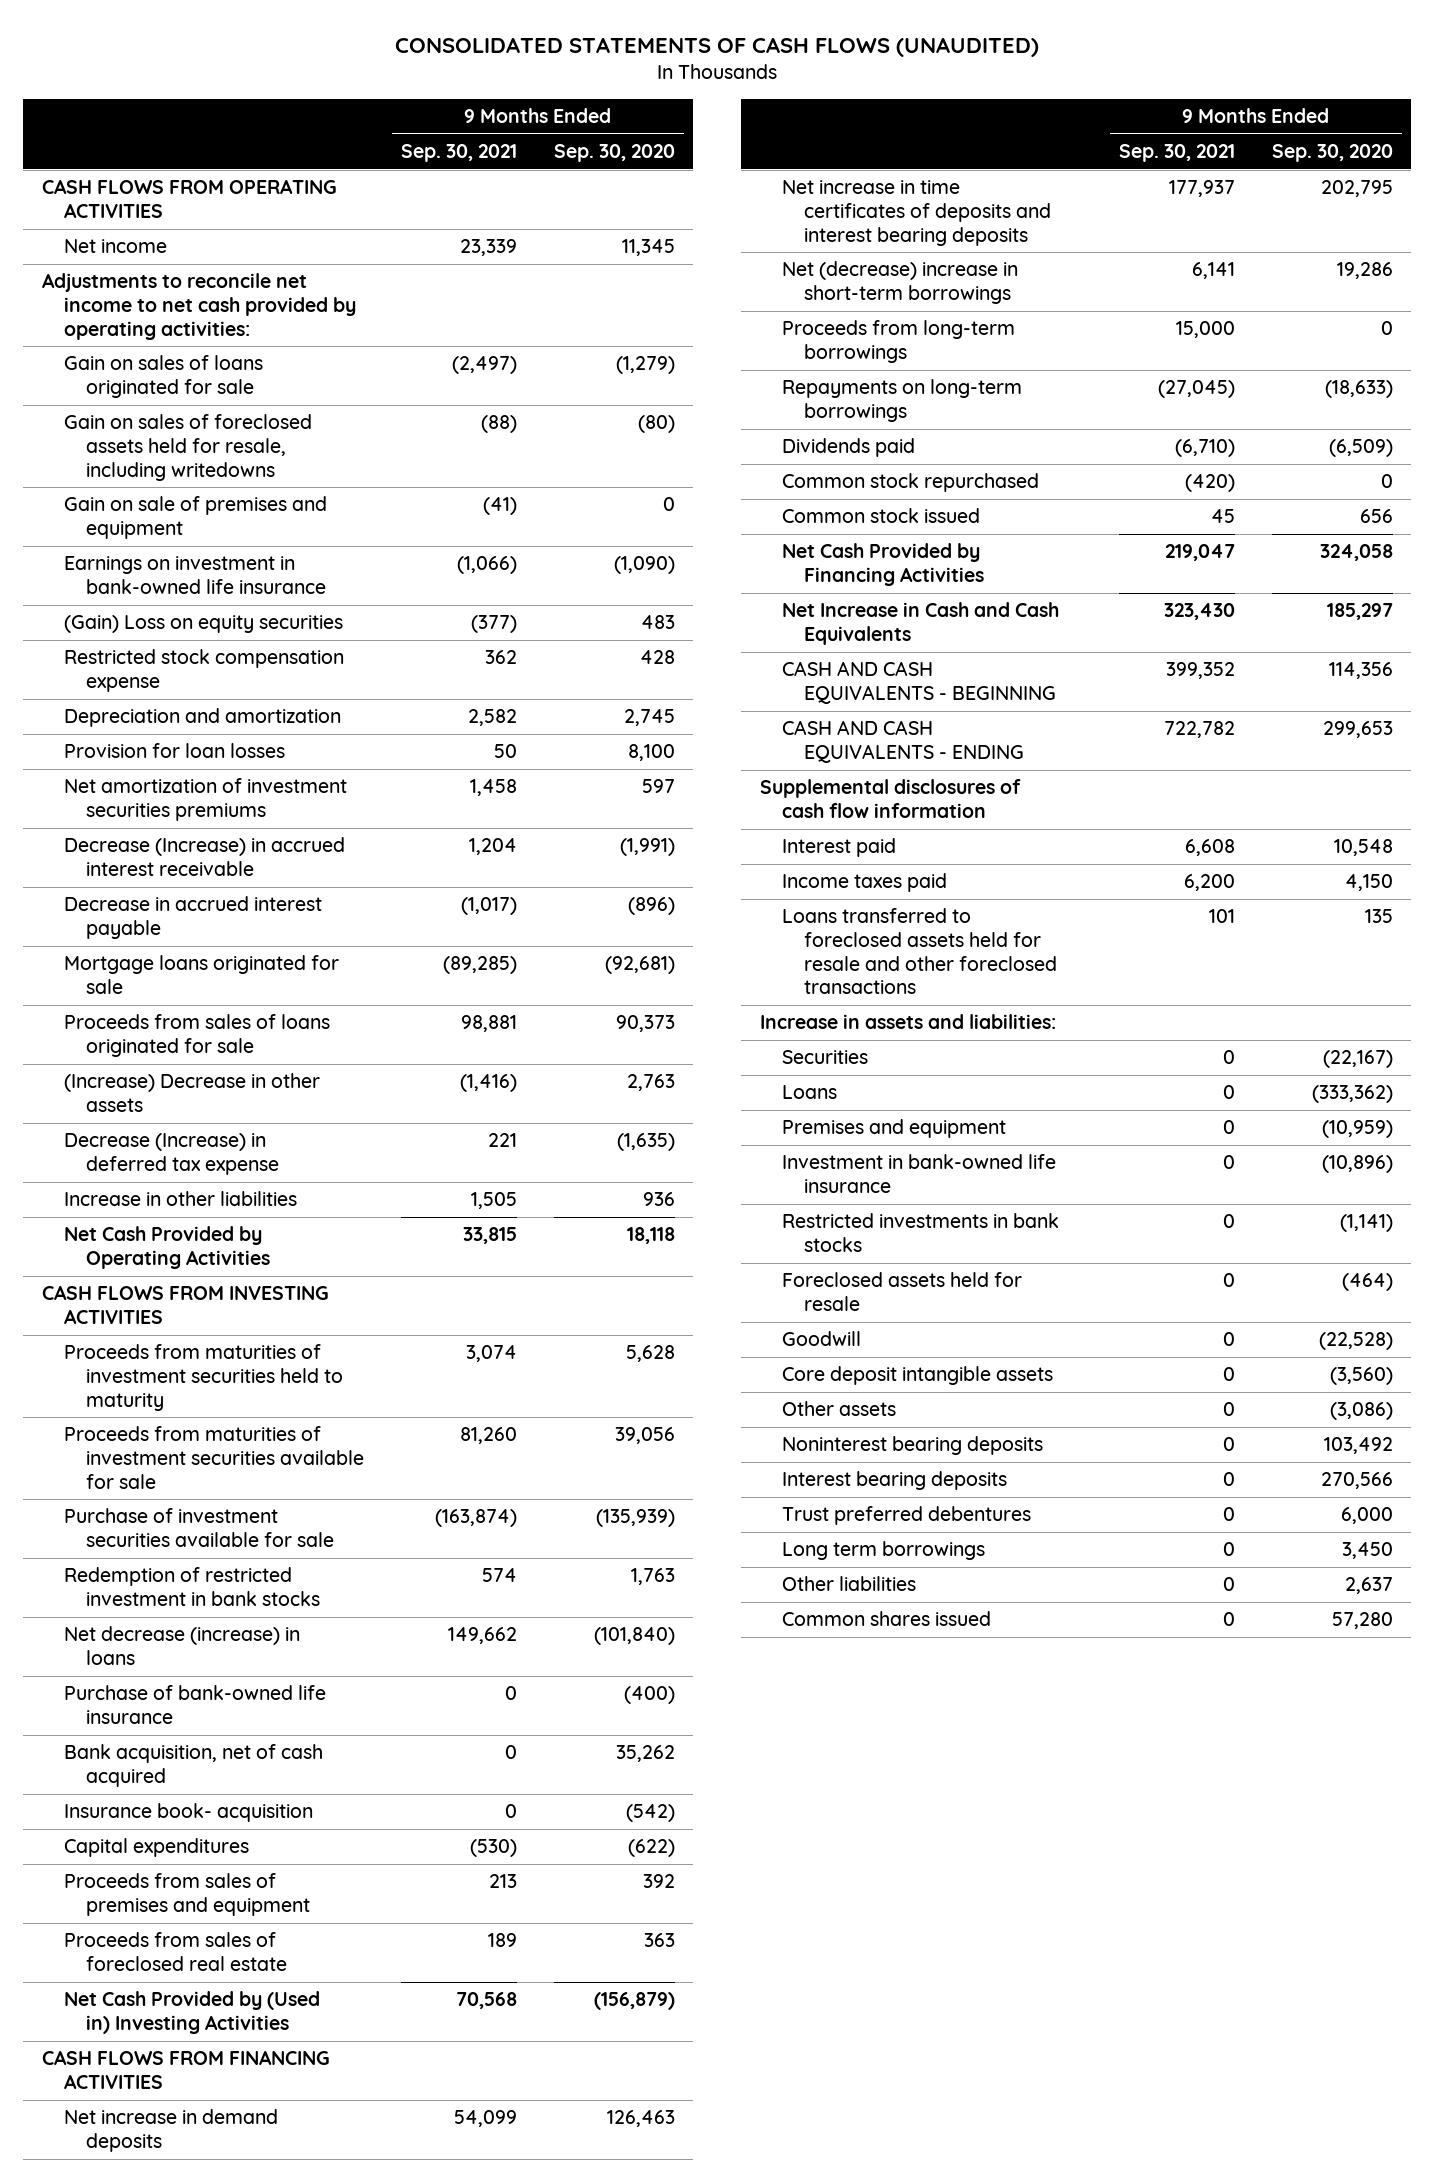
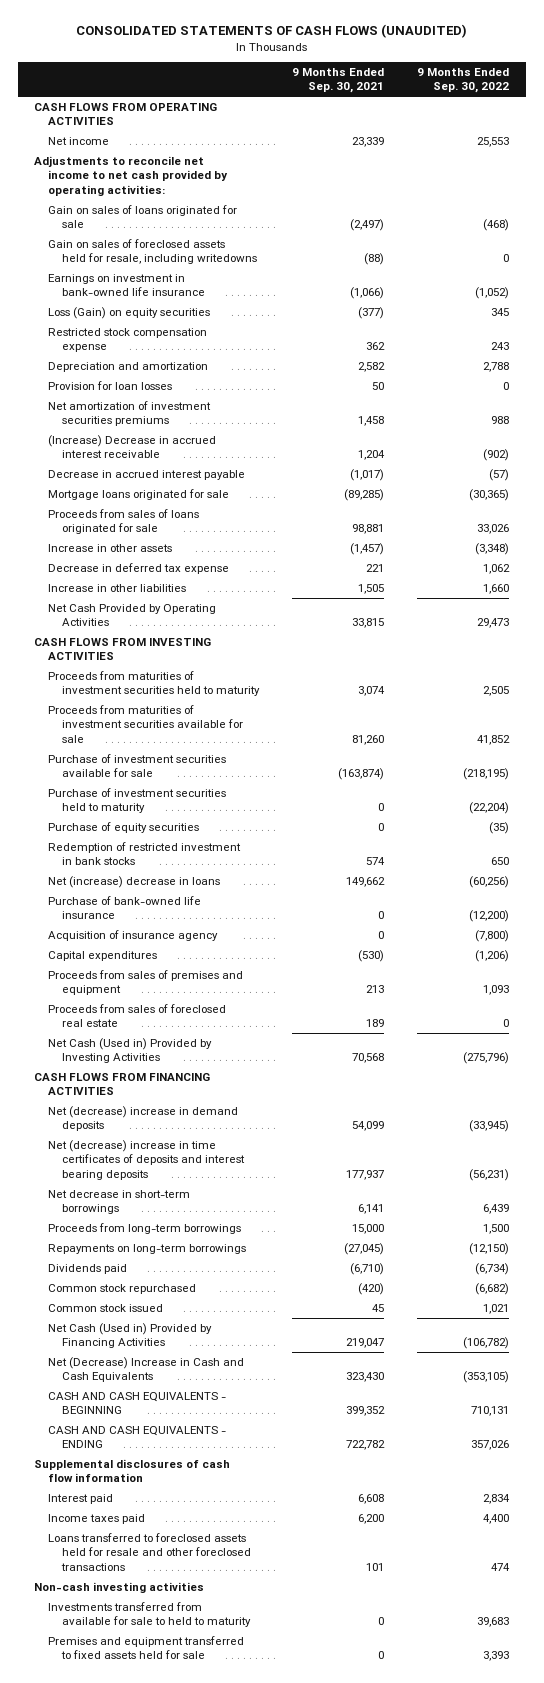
[553,143,675,162] Sep. 30, 2020 -> none
none -> [417,68,510,94] 9 Months Ended Sep. 30, 2022
[63,496,327,539] Gain on sale of premises and equipment -> none
[63,615,343,634] (Gain) Loss on equity securities -> [48,307,211,320] Loss (Gain) on equity securities
[63,837,345,876] Decrease (Increase) in accrued interest receivable -> [48,435,217,459] (Increase) Decrease in accrued interest receivable
[63,1073,320,1112] (Increase) Decrease in other assets -> [48,544,173,553] Increase in other assets
[460,1074,518,1093] (1,416) -> [350,543,385,556] (1,457)
[63,1133,280,1175] Decrease (Increase) in deferred tax expense -> [48,563,230,575] Decrease in deferred tax expense
none -> [48,788,227,814] Purchase of investment securities held to maturity
none -> [48,822,200,834] Purchase of equity securities
[63,1626,300,1665] Net decrease (increase) in loans -> [48,876,221,889] Net (increase) decrease in loans
[63,1744,323,1787] Bank acquisition, net of cash acquired -> none
[63,1803,313,1823] Insurance book- acquisition -> [48,930,219,942] Acquisition of insurance agency
[63,1991,320,2034] Net Cash Provided by (Used in) Investing Activities -> [48,1038,213,1064] Net Cash (Used in) Provided by Investing Activities
[63,2109,278,2152] Net increase in demand deposits -> [48,1106,239,1132] Net (decrease) increase in demand deposits
[782,180,1052,246] Net increase in time certificates of deposits and interest bearing deposits -> [48,1140,246,1180] Net (decrease) increase in time certificates of deposits and interest bearing deposits
[782,261,1019,304] Net (decrease) increase in short-term borrowings -> [48,1190,191,1215] Net decrease in short-term borrowings
[782,543,985,586] Net Cash Provided by Financing Activities -> [48,1323,213,1349] Net Cash (Used in) Provided by Financing Activities
[782,602,1060,645] Net Increase in Cash and Cash Equivalents -> [48,1357,245,1383] Net (Decrease) Increase in Cash and Cash Equivalents
[759,1014,1056,1030] Increase in assets and liabilities: -> none
[782,1050,869,1065] Securities -> none
[782,1085,838,1100] Loans -> none
[782,1119,1007,1139] Premises and equipment -> none
[782,1154,1057,1193] Investment in bank-owned life insurance -> none
[782,1213,1060,1252] Restricted investments in bank stocks -> none
[782,1272,1023,1311] Foreclosed assets held for resale -> none
[782,1331,862,1347] Goodwill -> none
[782,1366,1054,1386] Core deposit intangible assets -> none
[782,1401,897,1417] Other assets -> none
[782,1436,1044,1456] Noninterest bearing deposits -> none
[782,1471,1008,1491] Interest bearing deposits -> none
[782,1506,1032,1526] Trust preferred debentures -> none
[782,1541,986,1561] Long term borrowings -> none
[782,1576,917,1592] Other liabilities -> none
[782,1611,992,1627] Common shares issued -> none
none -> [34,1582,205,1594] Non-cash investing activities
none -> [48,1602,252,1628] Investments transferred from available for sale to held to maturity
none -> [48,1636,245,1660] Premises and equipment transferred to fixed assets held for sale

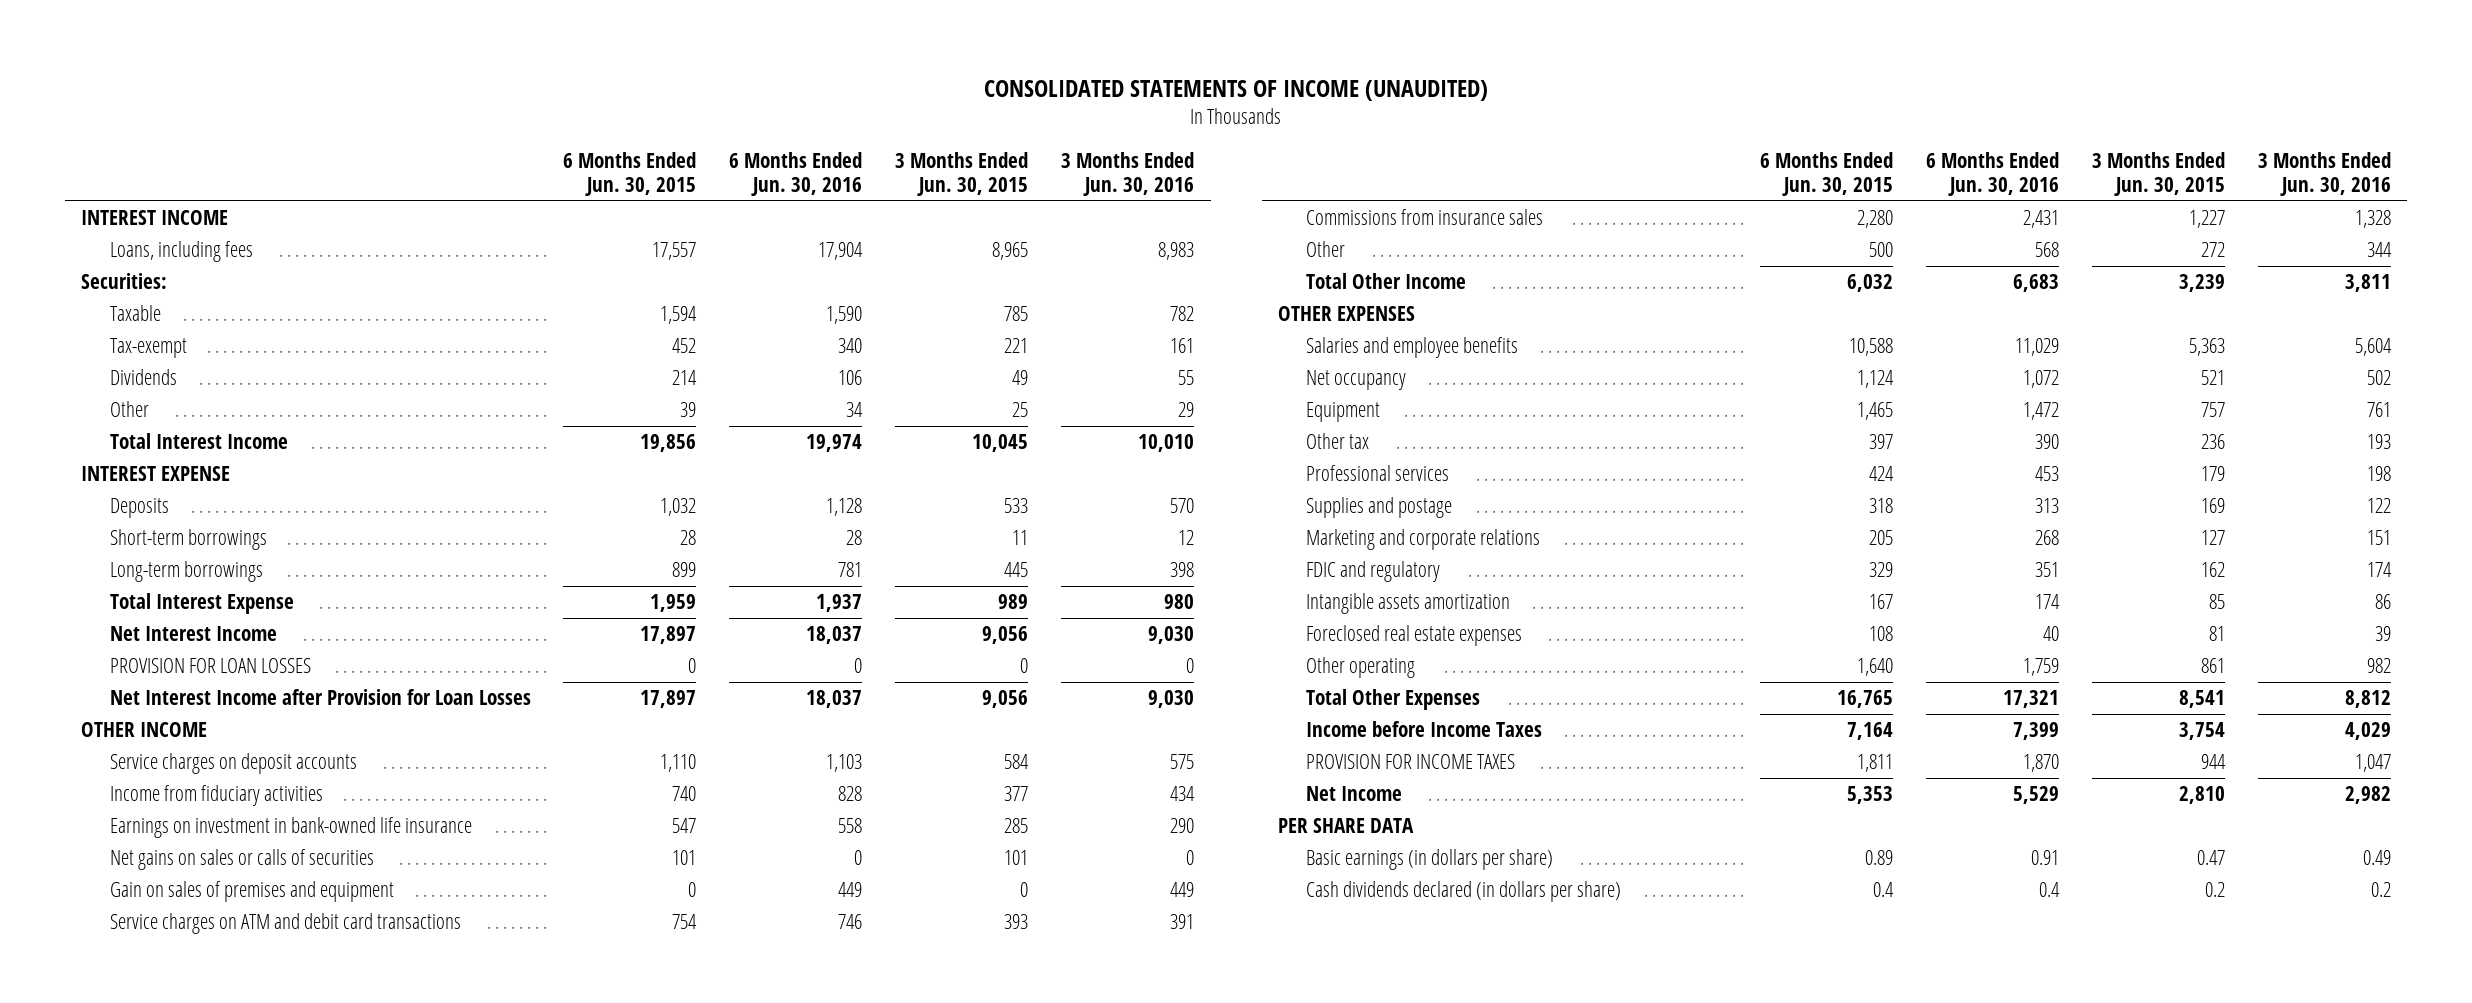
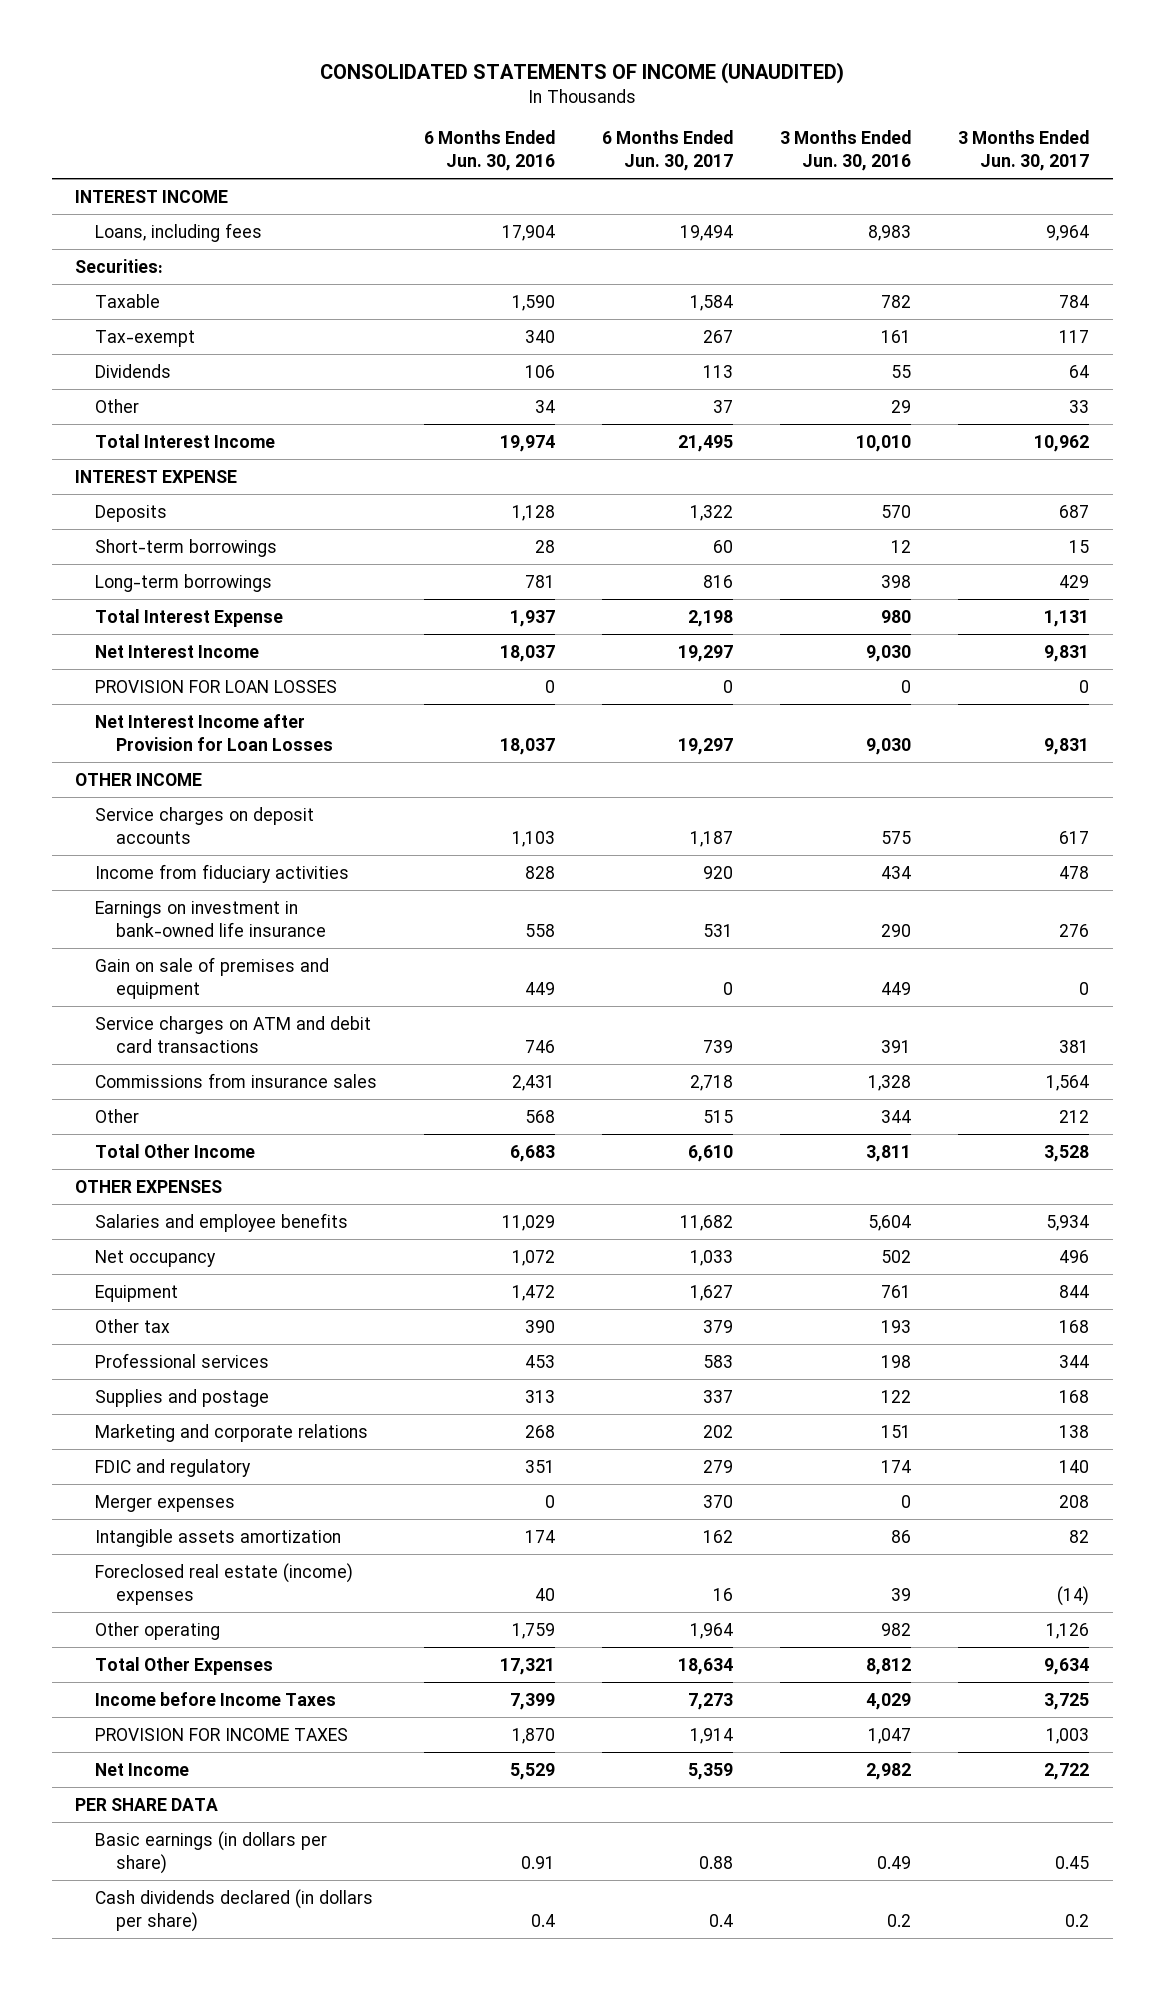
[563,151,697,197] 6 Months Ended Jun. 30, 2015 -> none
[895,151,1029,197] 3 Months Ended Jun. 30, 2015 -> none
none -> [602,130,734,172] 6 Months Ended Jun. 30, 2017
none -> [958,130,1090,172] 3 Months Ended Jun. 30, 2017
[109,849,374,871] Net gains on sales or calls of securities -> none
[109,881,394,903] Gain on sales of premises and equipment -> [95,956,330,999] Gain on sale of premises and equipment
none -> [95,1494,236,1512] Merger expenses
[1306,625,1523,647] Foreclosed real estate expenses -> [95,1562,354,1605] Foreclosed real estate (income) expenses

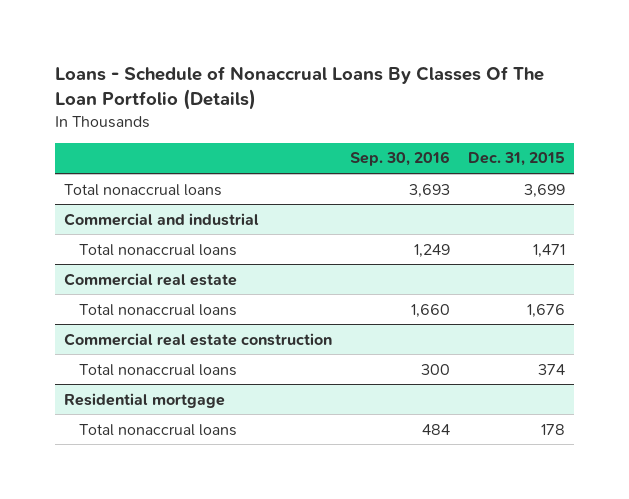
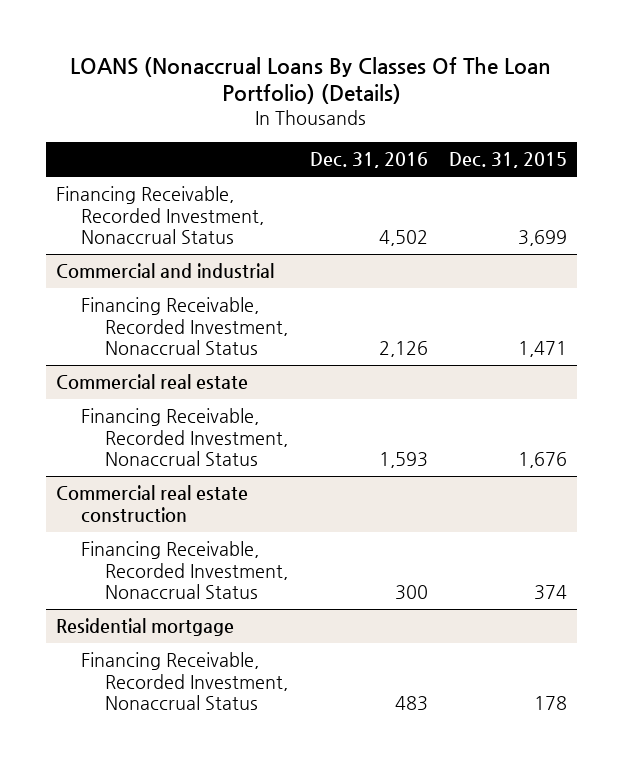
[55,66,545,111] Loans - Schedule of Nonaccrual Loans By Classes Of The Loan Portfolio (Details) -> [70,56,552,105] LOANS (Nonaccrual Loans By Classes Of The Loan Portfolio) (Details)
[350,151,451,167] Sep. 30, 2016 -> none
none -> [309,152,428,169] Dec. 31, 2016
[64,183,223,196] Total nonaccrual loans -> [56,186,264,245] Financing Receivable, Recorded Investment, Nonaccrual Status
[78,243,237,256] Total nonaccrual loans -> [80,297,289,356] Financing Receivable, Recorded Investment, Nonaccrual Status
[78,303,237,316] Total nonaccrual loans -> [80,408,289,467] Financing Receivable, Recorded Investment, Nonaccrual Status
[78,363,237,376] Total nonaccrual loans -> [80,541,289,600] Financing Receivable, Recorded Investment, Nonaccrual Status
[78,423,237,436] Total nonaccrual loans -> [80,652,289,711] Financing Receivable, Recorded Investment, Nonaccrual Status

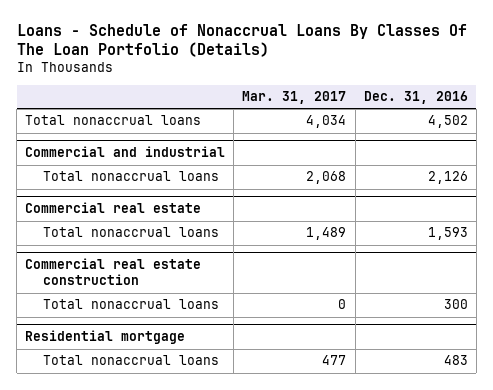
[70,56,552,105] LOANS (Nonaccrual Loans By Classes Of The Loan Portfolio) (Details) -> [16,24,467,58] Loans - Schedule of Nonaccrual Loans By Classes Of The Loan Portfolio (Details)
[448,152,567,169] Dec. 31, 2015 -> none
none -> [242,91,347,105] Mar. 31, 2017
[56,186,264,245] Financing Receivable, Recorded Investment, Nonaccrual Status -> [25,115,202,126] Total nonaccrual loans
[80,297,289,356] Financing Receivable, Recorded Investment, Nonaccrual Status -> [42,171,219,182] Total nonaccrual loans
[80,408,289,467] Financing Receivable, Recorded Investment, Nonaccrual Status -> [42,227,219,238] Total nonaccrual loans
[80,541,289,600] Financing Receivable, Recorded Investment, Nonaccrual Status -> [42,299,219,310] Total nonaccrual loans
[80,652,289,711] Financing Receivable, Recorded Investment, Nonaccrual Status -> [42,355,219,366] Total nonaccrual loans

